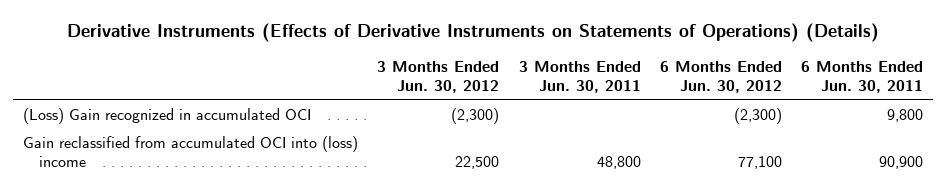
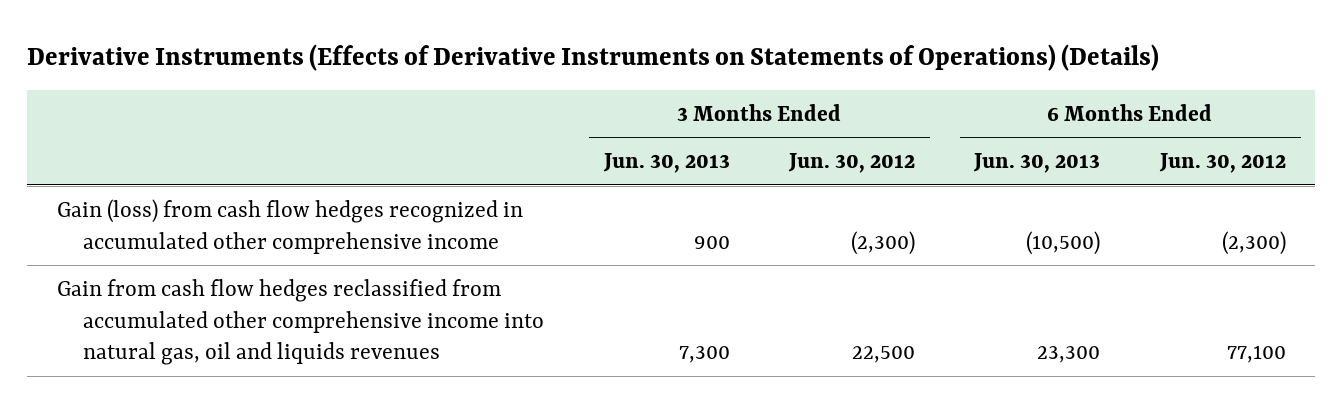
[518,60,641,94] 3 Months Ended Jun. 30, 2011 -> none
[801,60,924,94] 6 Months Ended Jun. 30, 2011 -> none
none -> [602,153,730,174] Jun. 30, 2013
none -> [973,153,1101,174] Jun. 30, 2013
[22,108,311,125] (Loss) Gain recognized in accumulated OCI -> [56,198,523,254] Gain (loss) from cash flow hedges recognized in accumulated other comprehensive income
[22,136,358,168] Gain reclassified from accumulated OCI into (loss) income -> [56,278,545,366] Gain from cash flow hedges reclassified from accumulated other comprehensive income into natural gas, oil and liquids revenues

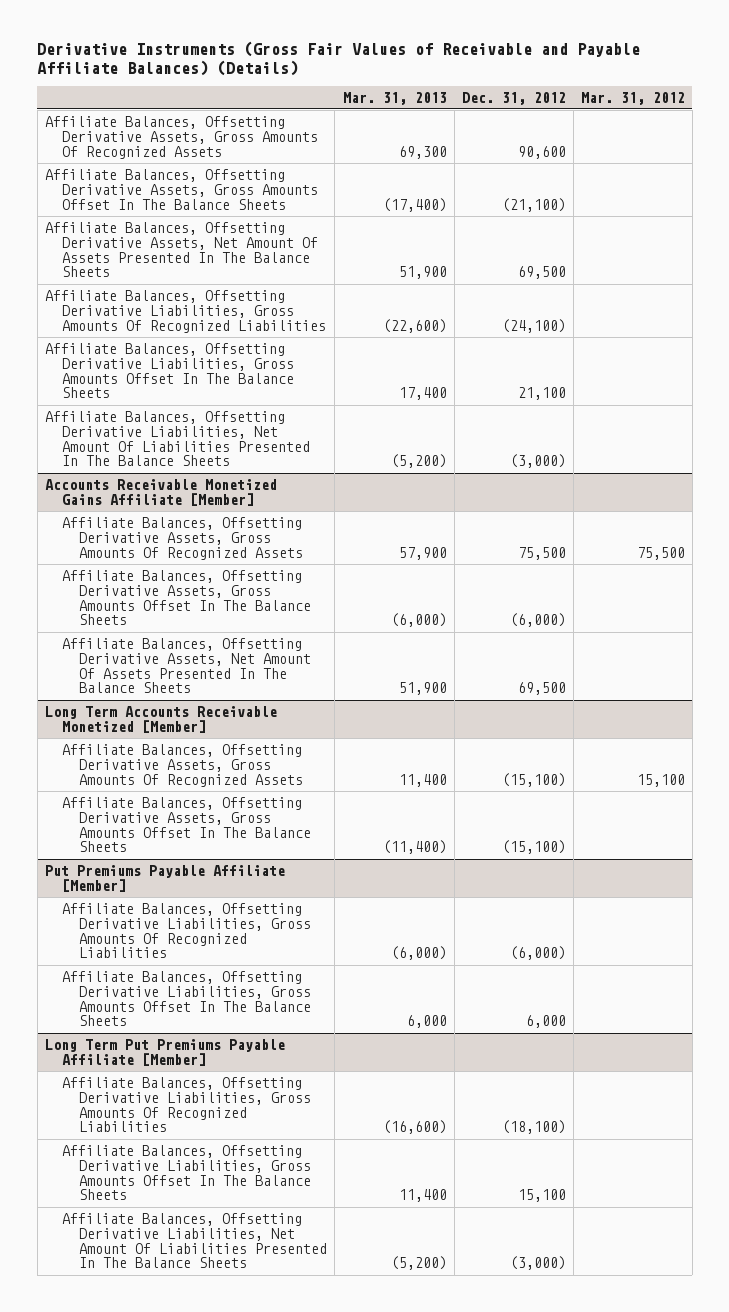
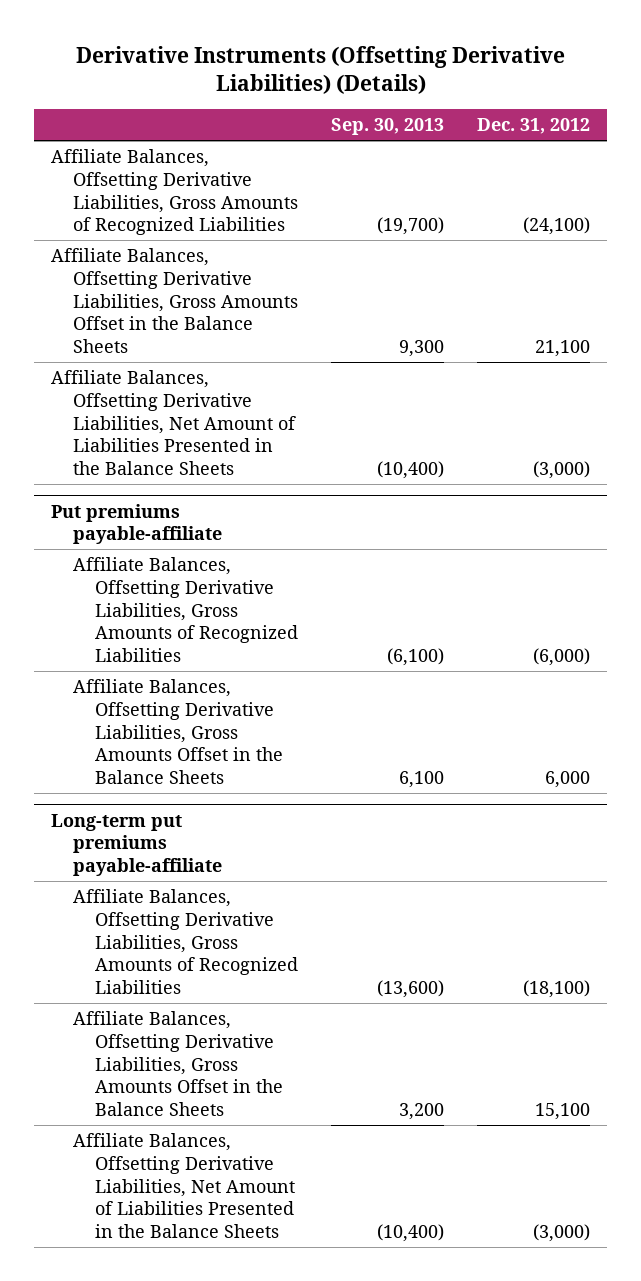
[37,41,641,76] Derivative Instruments (Gross Fair Values of Receivable and Payable Affiliate Balances) (Details) -> [75,45,565,94] Derivative Instruments (Offsetting Derivative Liabilities) (Details)
[342,91,447,105] Mar. 31, 2013 -> none
[580,91,685,105] Mar. 31, 2012 -> none
none -> [330,118,444,136] Sep. 30, 2013
[44,115,319,159] Affiliate Balances, Offsetting Derivative Assets, Gross Amounts Of Recognized Assets -> none
[44,168,319,210] Affiliate Balances, Offsetting Derivative Assets, Gross Amounts Offset In The Balance Sheets -> none
[44,221,319,278] Affiliate Balances, Offsetting Derivative Assets, Net Amount Of Assets Presented In The Balance Sheets -> none
[44,478,277,506] Accounts Receivable Monetized Gains Affiliate [Member] -> none
[62,516,304,560] Affiliate Balances, Offsetting Derivative Assets, Gross Amounts Of Recognized Assets -> none
[62,569,312,626] Affiliate Balances, Offsetting Derivative Assets, Gross Amounts Offset In The Balance Sheets -> none
[62,637,312,694] Affiliate Balances, Offsetting Derivative Assets, Net Amount Of Assets Presented In The Balance Sheets -> none
[44,705,277,733] Long Term Accounts Receivable Monetized [Member] -> none
[62,743,304,787] Affiliate Balances, Offsetting Derivative Assets, Gross Amounts Of Recognized Assets -> none
[62,796,312,853] Affiliate Balances, Offsetting Derivative Assets, Gross Amounts Offset In The Balance Sheets -> none
[44,289,327,333] Affiliate Balances, Offsetting Derivative Liabilities, Gross Amounts Of Recognized Liabilities -> [50,149,298,236] Affiliate Balances, Offsetting Derivative Liabilities, Gross Amounts of Recognized Liabilities
[44,342,295,399] Affiliate Balances, Offsetting Derivative Liabilities, Gross Amounts Offset In The Balance Sheets -> [50,248,298,353] Affiliate Balances, Offsetting Derivative Liabilities, Gross Amounts Offset in the Balance Sheets
[44,410,311,467] Affiliate Balances, Offsetting Derivative Liabilities, Net Amount Of Liabilities Presented In The Balance Sheets -> [50,370,296,475] Affiliate Balances, Offsetting Derivative Liabilities, Net Amount of Liabilities Presented in the Balance Sheets
[44,864,285,892] Put Premiums Payable Affiliate [Member] -> [50,503,222,545] Put premiums payable-affiliate
[62,902,312,959] Affiliate Balances, Offsetting Derivative Liabilities, Gross Amounts Of Recognized Liabilities -> [72,557,298,662] Affiliate Balances, Offsetting Derivative Liabilities, Gross Amounts of Recognized Liabilities
[62,970,312,1027] Affiliate Balances, Offsetting Derivative Liabilities, Gross Amounts Offset In The Balance Sheets -> [72,679,283,784] Affiliate Balances, Offsetting Derivative Liabilities, Gross Amounts Offset in the Balance Sheets
[44,1038,285,1066] Long Term Put Premiums Payable Affiliate [Member] -> [50,813,222,876] Long-term put premiums payable-affiliate
[62,1076,312,1133] Affiliate Balances, Offsetting Derivative Liabilities, Gross Amounts Of Recognized Liabilities -> [72,889,298,994] Affiliate Balances, Offsetting Derivative Liabilities, Gross Amounts of Recognized Liabilities
[62,1144,312,1201] Affiliate Balances, Offsetting Derivative Liabilities, Gross Amounts Offset In The Balance Sheets -> [72,1011,283,1116] Affiliate Balances, Offsetting Derivative Liabilities, Gross Amounts Offset in the Balance Sheets
[62,1212,328,1269] Affiliate Balances, Offsetting Derivative Liabilities, Net Amount Of Liabilities Presented In The Balance Sheets -> [72,1133,295,1238] Affiliate Balances, Offsetting Derivative Liabilities, Net Amount of Liabilities Presented in the Balance Sheets

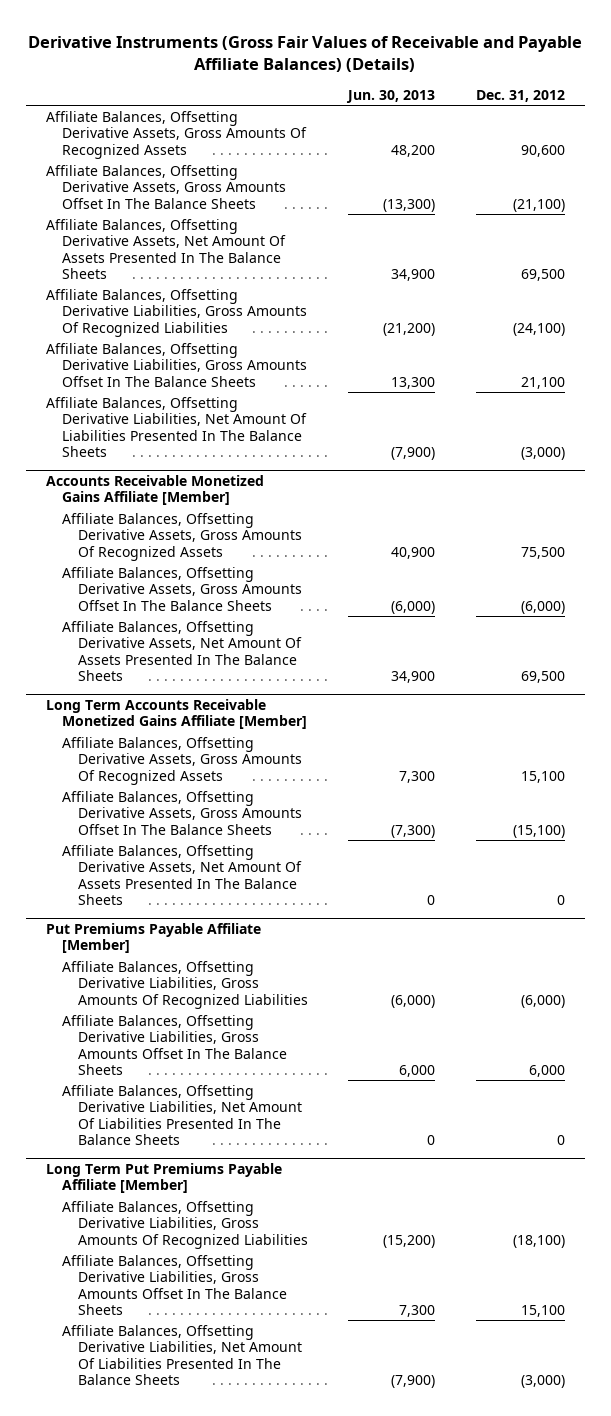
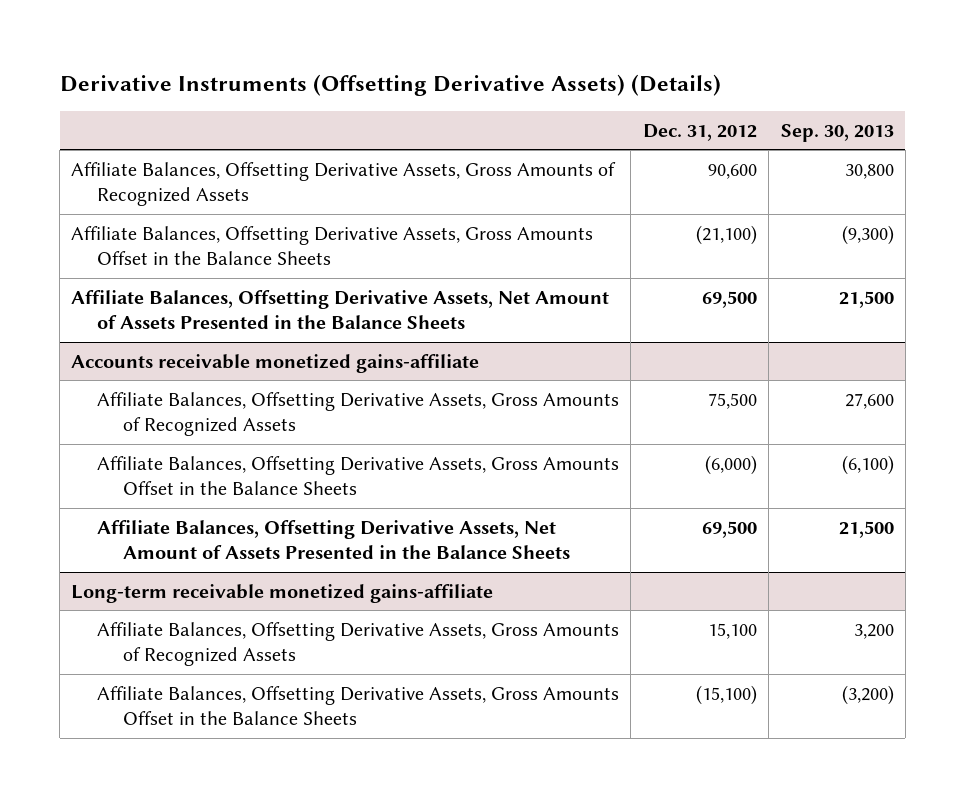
[28,36,583,73] Derivative Instruments (Gross Fair Values of Receivable and Payable Affiliate Balances) (Details) -> [59,73,721,96] Derivative Instruments (Offsetting Derivative Assets) (Details)
[346,89,436,103] Jun. 30, 2013 -> none
none -> [780,123,894,142] Sep. 30, 2013
[46,288,308,337] Affiliate Balances, Offsetting Derivative Liabilities, Gross Amounts Of Recognized Liabilities -> none
[46,342,308,387] Affiliate Balances, Offsetting Derivative Liabilities, Gross Amounts Offset In The Balance Sheets -> none
[46,396,308,458] Affiliate Balances, Offsetting Derivative Liabilities, Net Amount Of Liabilities Presented In The Balance Sheets -> none
[62,844,303,906] Affiliate Balances, Offsetting Derivative Assets, Net Amount Of Assets Presented In The Balance Sheets -> none
[46,922,262,954] Put Premiums Payable Affiliate [Member] -> none
[62,960,309,1009] Affiliate Balances, Offsetting Derivative Liabilities, Gross Amounts Of Recognized Liabilities -> none
[62,1014,288,1076] Affiliate Balances, Offsetting Derivative Liabilities, Gross Amounts Offset In The Balance Sheets -> none
[62,1084,303,1146] Affiliate Balances, Offsetting Derivative Liabilities, Net Amount Of Liabilities Presented In The Balance Sheets -> none
[46,1162,283,1194] Long Term Put Premiums Payable Affiliate [Member] -> none
[62,1200,309,1249] Affiliate Balances, Offsetting Derivative Liabilities, Gross Amounts Of Recognized Liabilities -> none
[62,1254,288,1316] Affiliate Balances, Offsetting Derivative Liabilities, Gross Amounts Offset In The Balance Sheets -> none
[62,1324,303,1386] Affiliate Balances, Offsetting Derivative Liabilities, Net Amount Of Liabilities Presented In The Balance Sheets -> none
[46,110,308,159] Affiliate Balances, Offsetting Derivative Assets, Gross Amounts Of Recognized Assets -> [71,161,617,207] Affiliate Balances, Offsetting Derivative Assets, Gross Amounts of Recognized Assets
[46,164,287,209] Affiliate Balances, Offsetting Derivative Assets, Gross Amounts Offset In The Balance Sheets -> [71,225,594,266] Affiliate Balances, Offsetting Derivative Assets, Gross Amounts Offset in the Balance Sheets
[46,218,287,280] Affiliate Balances, Offsetting Derivative Assets, Net Amount Of Assets Presented In The Balance Sheets -> [71,289,610,330] Affiliate Balances, Offsetting Derivative Assets, Net Amount of Assets Presented in the Balance Sheets
[46,474,265,506] Accounts Receivable Monetized Gains Affiliate [Member] -> [71,353,480,373] Accounts receivable monetized gains-affiliate
[62,512,303,561] Affiliate Balances, Offsetting Derivative Assets, Gross Amounts Of Recognized Assets -> [97,391,620,437] Affiliate Balances, Offsetting Derivative Assets, Gross Amounts of Recognized Assets
[62,566,303,611] Affiliate Balances, Offsetting Derivative Assets, Gross Amounts Offset In The Balance Sheets -> [97,455,620,496] Affiliate Balances, Offsetting Derivative Assets, Gross Amounts Offset in the Balance Sheets
[62,620,303,682] Affiliate Balances, Offsetting Derivative Assets, Net Amount Of Assets Presented In The Balance Sheets -> [97,519,570,560] Affiliate Balances, Offsetting Derivative Assets, Net Amount of Assets Presented in the Balance Sheets
[46,698,308,730] Long Term Accounts Receivable Monetized Gains Affiliate [Member] -> [71,583,494,603] Long-term receivable monetized gains-affiliate
[62,736,303,785] Affiliate Balances, Offsetting Derivative Assets, Gross Amounts Of Recognized Assets -> [97,621,620,667] Affiliate Balances, Offsetting Derivative Assets, Gross Amounts of Recognized Assets
[62,790,303,835] Affiliate Balances, Offsetting Derivative Assets, Gross Amounts Offset In The Balance Sheets -> [97,685,620,726] Affiliate Balances, Offsetting Derivative Assets, Gross Amounts Offset in the Balance Sheets

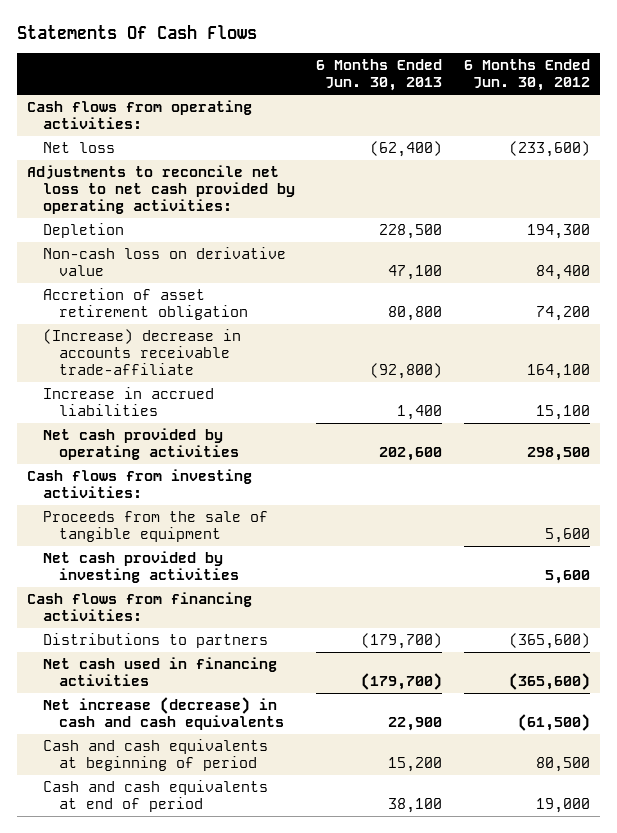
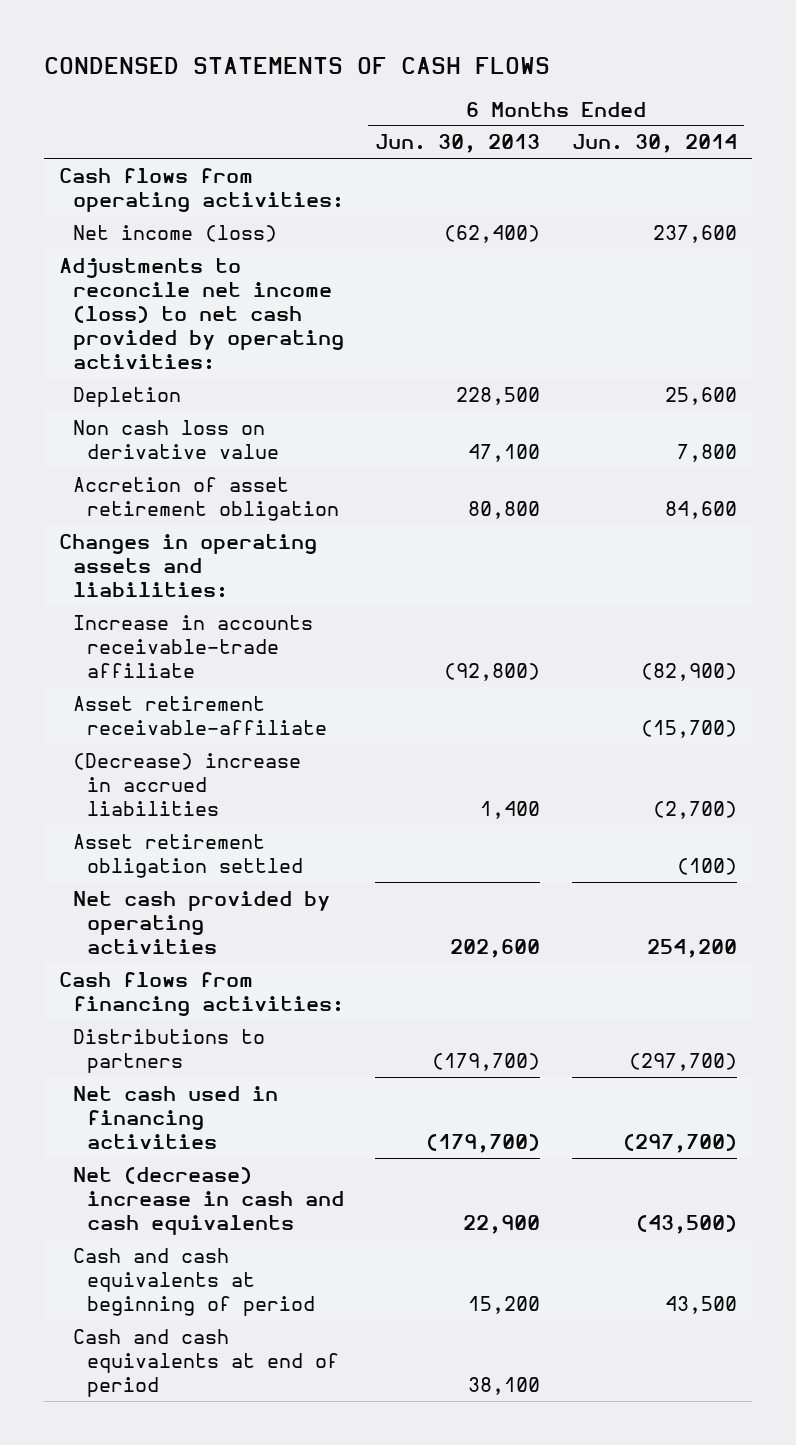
[16,24,257,39] Statements Of Cash Flows -> [43,56,550,74] CONDENSED STATEMENTS OF CASH FLOWS
[463,58,590,92] 6 Months Ended Jun. 30, 2012 -> none
none -> [571,134,737,154] Jun. 30, 2014
[43,141,116,153] Net loss -> [73,224,278,242] Net income (loss)
[27,164,296,215] Adjustments to reconcile net loss to net cash provided by operating activities: -> [59,257,345,370] Adjustments to reconcile net income (loss) to net cash provided by operating activities:
[43,246,287,277] Non-cash loss on derivative value -> [73,419,280,459] Non cash loss on derivative value
none -> [59,533,318,598] Changes in operating assets and liabilities:
[43,328,242,376] (Increase) decrease in accounts receivable trade-affiliate -> [73,614,314,678] Increase in accounts receivable-trade affiliate
none -> [73,695,328,735] Asset retirement receivable-affiliate
[43,386,215,417] Increase in accrued liabilities -> [73,752,302,816] (Decrease) increase in accrued liabilities
none -> [73,833,304,878] Asset retirement obligation settled
[27,468,253,499] Cash flows from investing activities: -> none
[43,510,269,543] Proceeds from the sale of tangible equipment -> none
[43,550,239,584] Net cash provided by investing activities -> none
[43,696,284,731] Net increase (decrease) in cash and cash equivalents -> [73,1166,345,1235] Net (decrease) increase in cash and cash equivalents

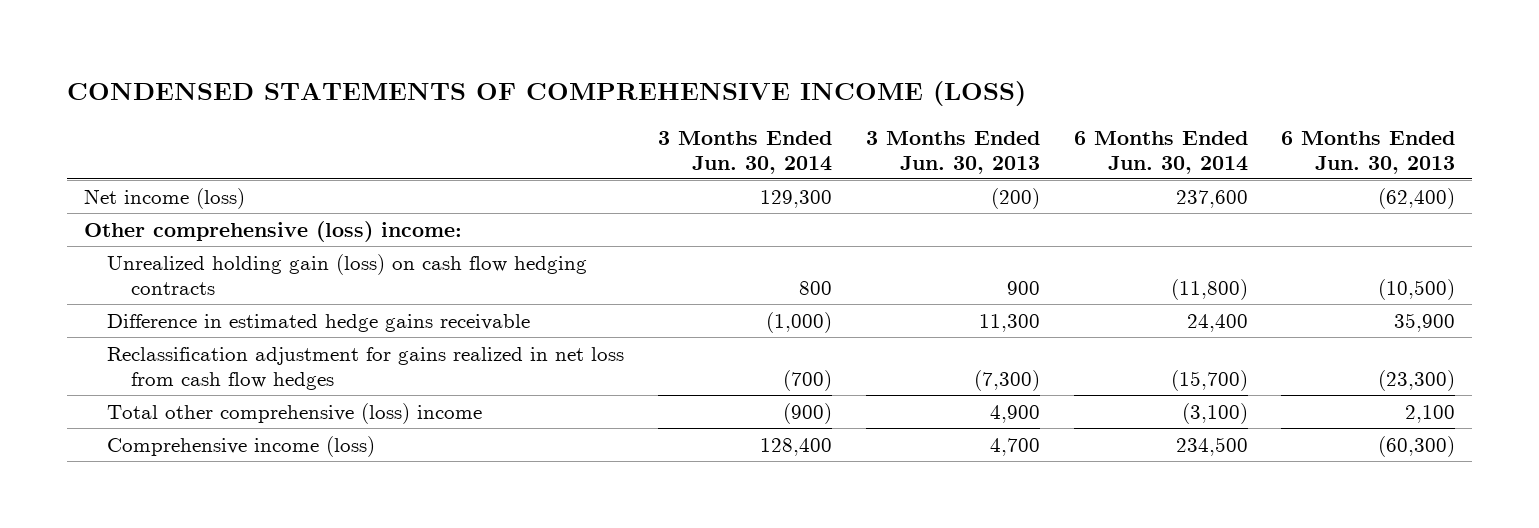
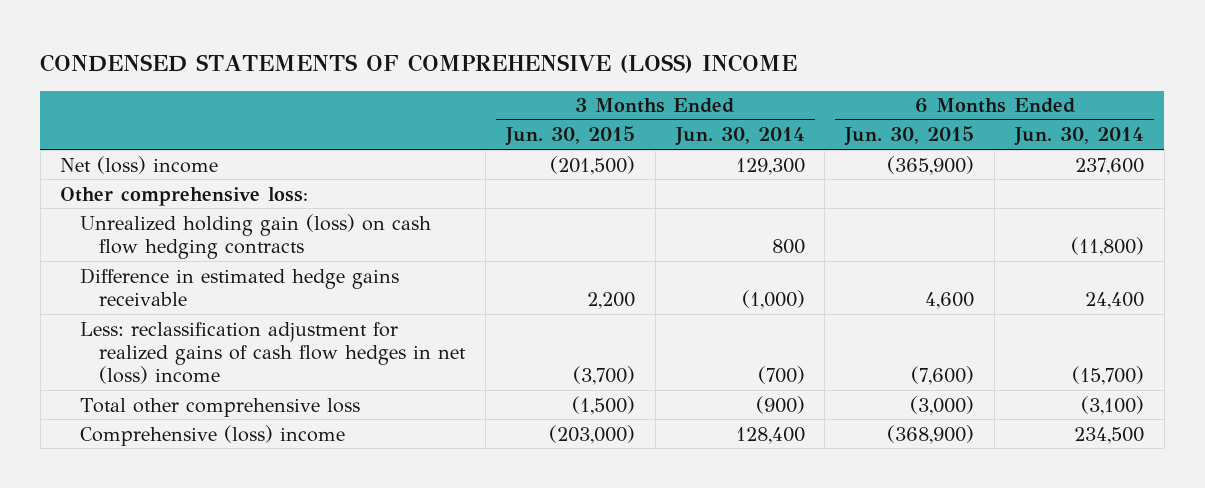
[66,80,1026,106] CONDENSED STATEMENTS OF COMPREHENSIVE INCOME (LOSS) -> [40,53,798,73] CONDENSED STATEMENTS OF COMPREHENSIVE (LOSS) INCOME
[865,130,1040,174] 3 Months Ended Jun. 30, 2013 -> none
[1281,130,1456,174] 6 Months Ended Jun. 30, 2013 -> none
none -> [504,126,635,147] Jun. 30, 2015
none -> [844,126,975,147] Jun. 30, 2015
[83,187,245,209] Net income (loss) -> [60,155,219,174] Net (loss) income
[83,220,462,242] Other comprehensive (loss) income: -> [60,186,309,206] Other comprehensive loss:
[107,346,625,391] Reclassification adjustment for gains realized in net loss from cash flow hedges -> [79,321,467,385] Less: reclassification adjustment for realized gains of cash flow hedges in net (loss) income
[107,402,483,424] Total other comprehensive (loss) income -> [79,397,360,417] Total other comprehensive loss
[107,435,376,457] Comprehensive income (loss) -> [79,424,345,446] Comprehensive (loss) income

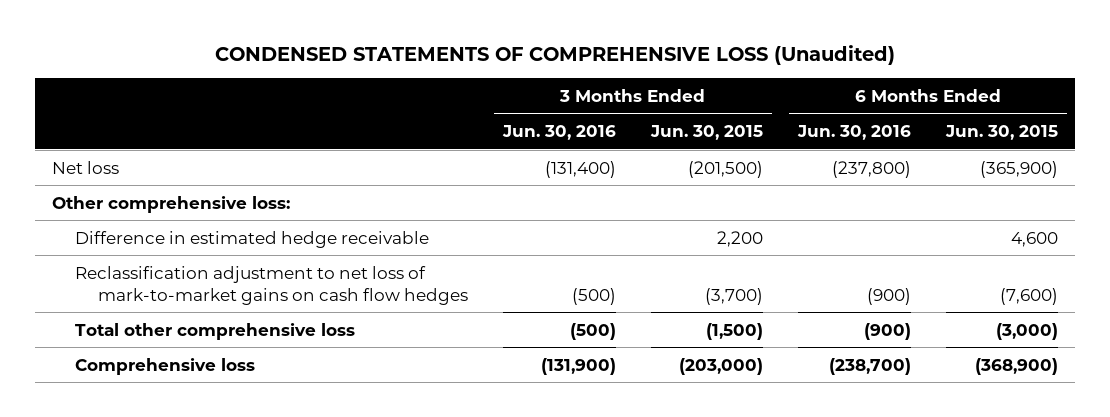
[40,53,798,73] CONDENSED STATEMENTS OF COMPREHENSIVE (LOSS) INCOME -> [215,44,896,65] CONDENSED STATEMENTS OF COMPREHENSIVE LOSS (Unaudited)
[674,127,805,147] Jun. 30, 2014 -> none
[1014,127,1145,147] Jun. 30, 2014 -> none
none -> [501,125,616,141] Jun. 30, 2016
none -> [796,125,911,141] Jun. 30, 2016
[60,155,219,174] Net (loss) income -> [52,160,120,174] Net loss
[79,213,431,259] Unrealized holding gain (loss) on cash flow hedging contracts -> none
[79,267,399,306] Difference in estimated hedge gains receivable -> [74,230,429,248] Difference in estimated hedge receivable
[79,321,467,385] Less: reclassification adjustment for realized gains of cash flow hedges in net (loss) income -> [74,265,468,305] Reclassification adjustment to net loss of mark-to-market gains on cash flow hedges
[79,424,345,446] Comprehensive (loss) income -> [74,357,255,375] Comprehensive loss

